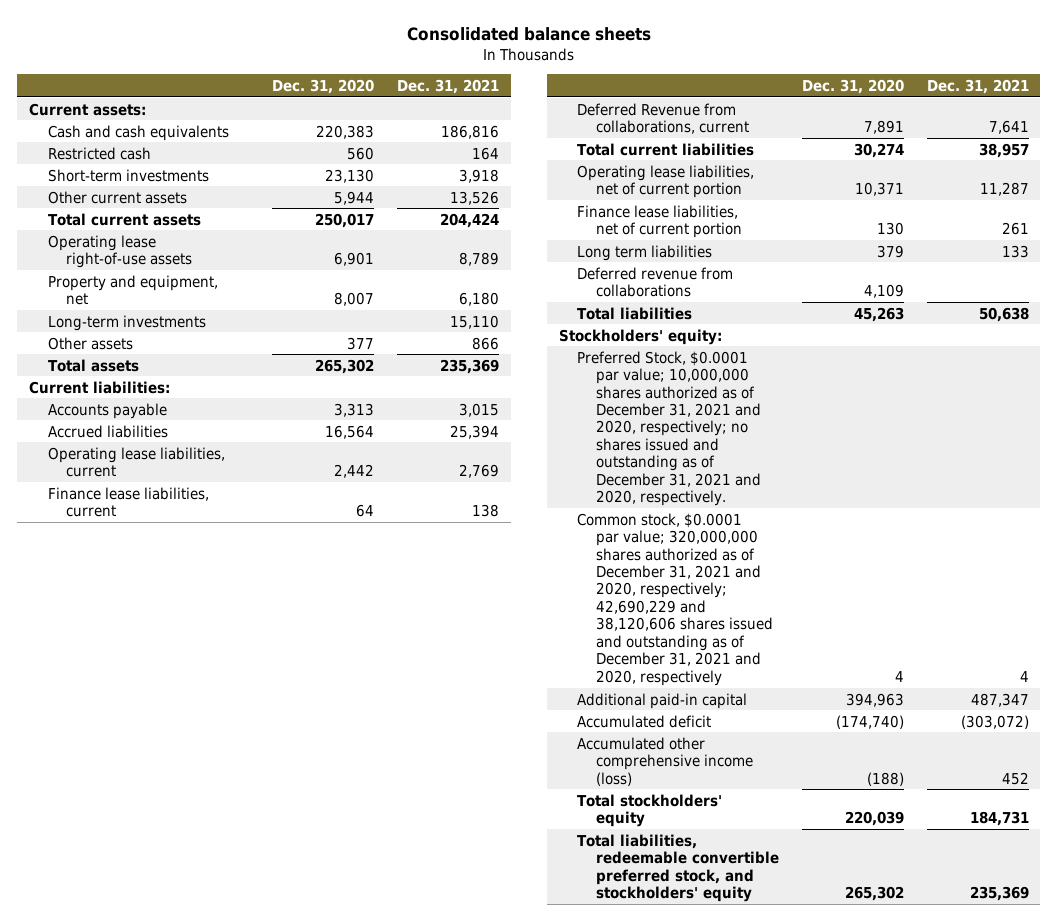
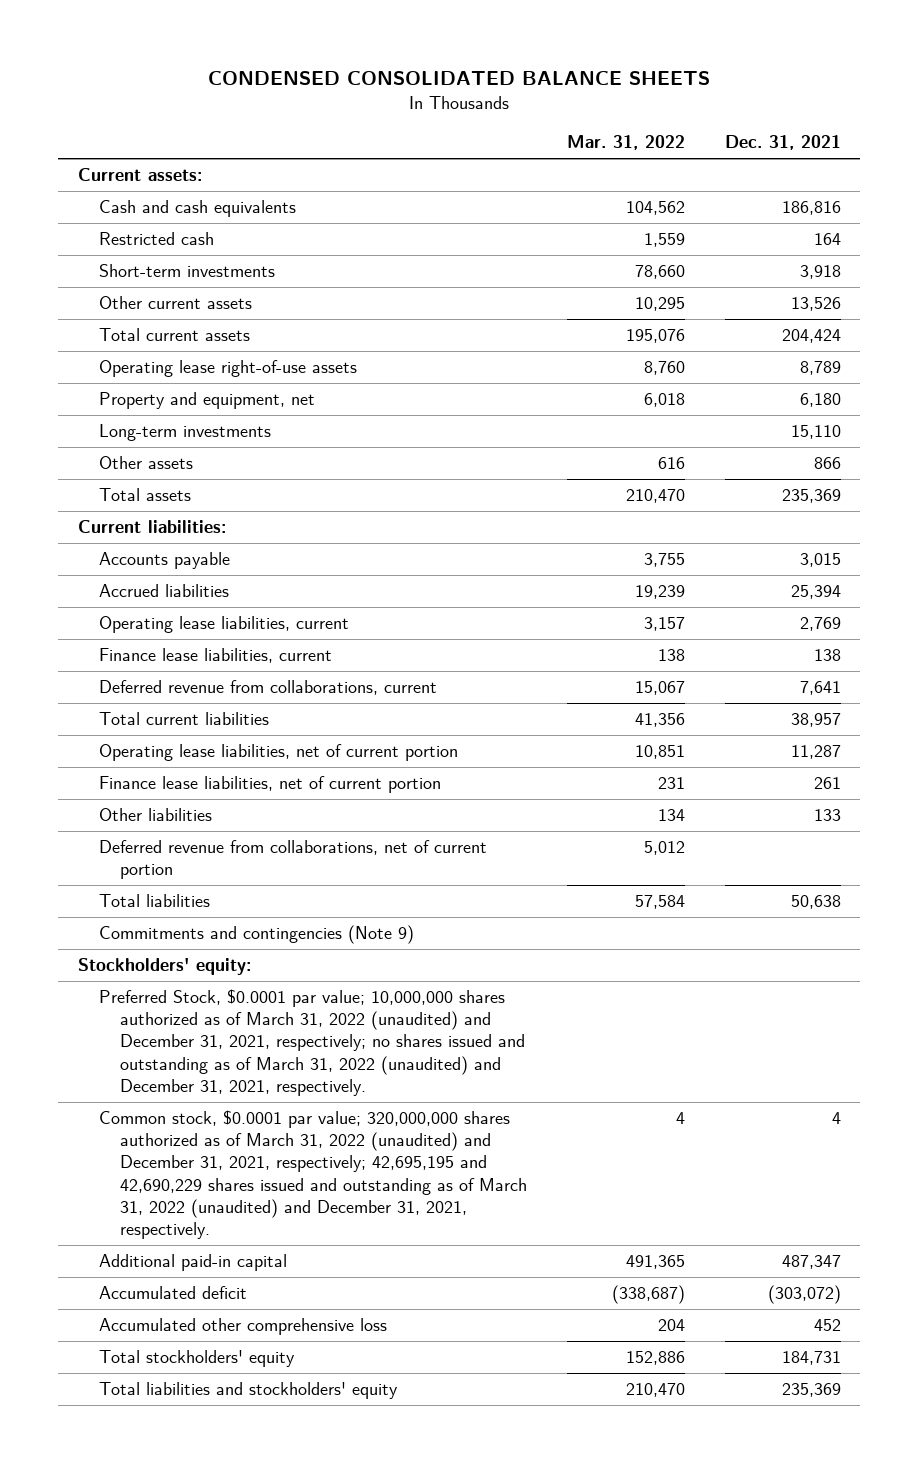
[406,26,651,41] Consolidated balance sheets -> [208,71,711,86] CONDENSED CONSOLIDATED BALANCE SHEETS
[272,78,375,94] Dec. 31, 2020 -> none
none -> [566,135,685,151] Mar. 31, 2022
[577,102,750,135] Deferred Revenue from collaborations, current -> [98,680,437,696] Deferred revenue from collaborations, current
[577,244,713,261] Long term liabilities -> [98,808,212,822] Other liabilities
[577,266,734,298] Deferred revenue from collaborations -> [98,840,487,880] Deferred revenue from collaborations, net of current portion
none -> [98,925,414,945] Commitments and contingencies (Note 9)
[577,350,762,507] Preferred Stock, $0.0001 par value; 10,000,000 shares authorized as of December 31, 2021 and 2020, respectively; no shares issued and outstanding as of December 31, 2021 and 2020, respectively. -> [98,989,526,1096] Preferred Stock, $0.0001 par value; 10,000,000 shares authorized as of March 31, 2022 (unaudited) and December 31, 2021, respectively; no shares issued and outstanding as of March 31, 2022 (unaudited) and December 31, 2021, respectively.
[577,512,774,686] Common stock, $0.0001 par value; 320,000,000 shares authorized as of December 31, 2021 and 2020, respectively; 42,690,229 and 38,120,606 shares issued and outstanding as of December 31, 2021 and 2020, respectively -> [98,1110,528,1239] Common stock, $0.0001 par value; 320,000,000 shares authorized as of March 31, 2022 (unaudited) and December 31, 2021, respectively; 42,695,195 and 42,690,229 shares issued and outstanding as of March 31, 2022 (unaudited) and December 31, 2021, respectively.
[577,736,754,786] Accumulated other comprehensive income (loss) -> [98,1318,387,1336] Accumulated other comprehensive loss
[577,833,780,902] Total liabilities, redeemable convertible preferred stock, and stockholders' equity -> [98,1382,398,1400] Total liabilities and stockholders' equity

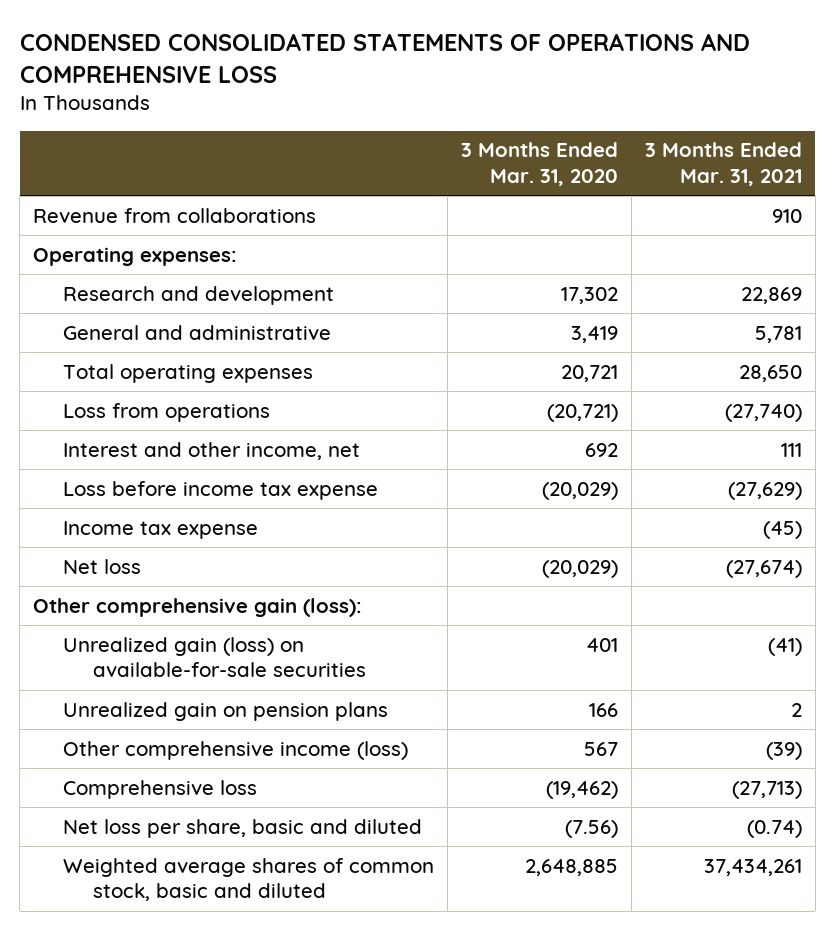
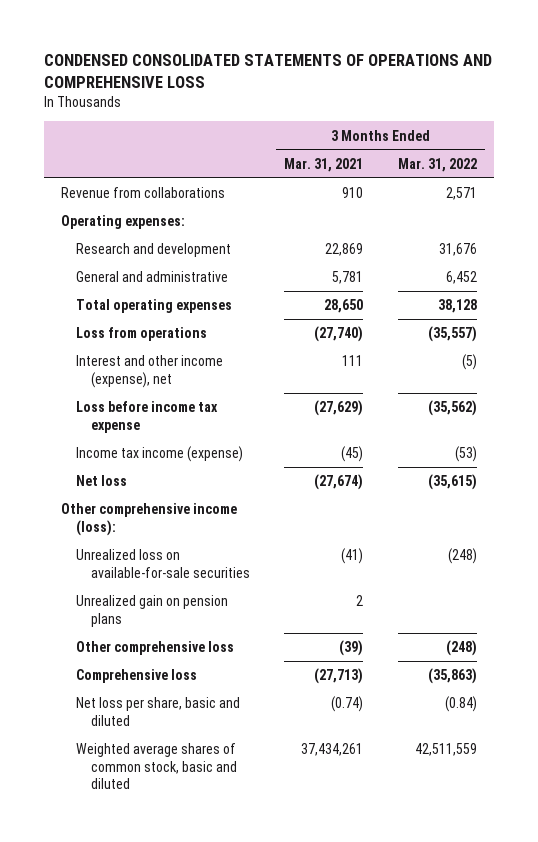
[460,142,618,186] 3 Months Ended Mar. 31, 2020 -> none
none -> [397,157,477,172] Mar. 31, 2022
[62,441,360,460] Interest and other income, net -> [75,355,223,388] Interest and other income (expense), net
[62,520,258,539] Income tax expense -> [75,446,243,463] Income tax income (expense)
[33,597,363,617] Other comprehensive gain (loss): -> [61,503,238,536] Other comprehensive income (loss):
[62,636,366,678] Unrealized gain (loss) on available-for-sale securities -> [75,549,250,578] Unrealized loss on available-for-sale securities
[62,740,408,760] Other comprehensive income (loss) -> [75,641,234,656] Other comprehensive loss

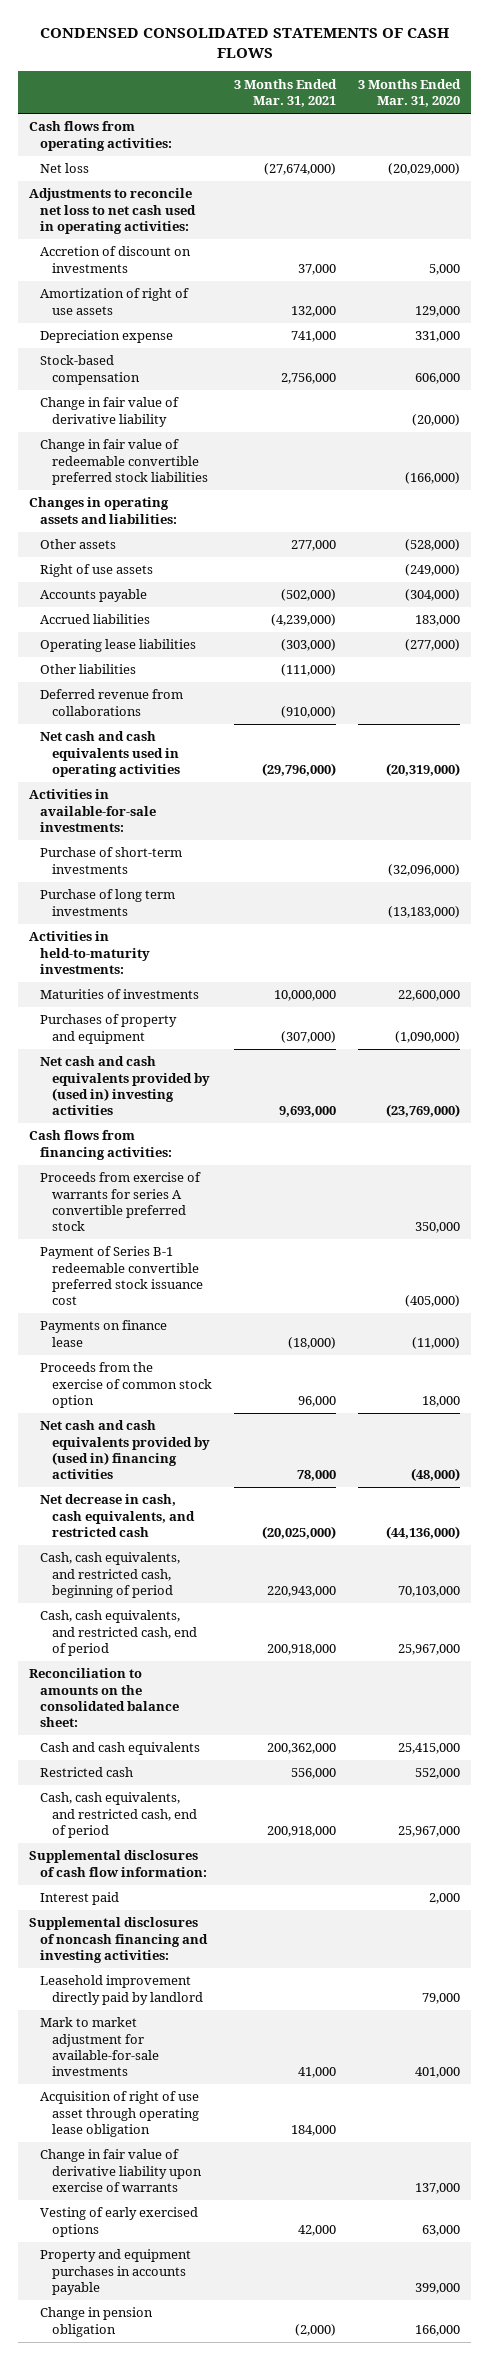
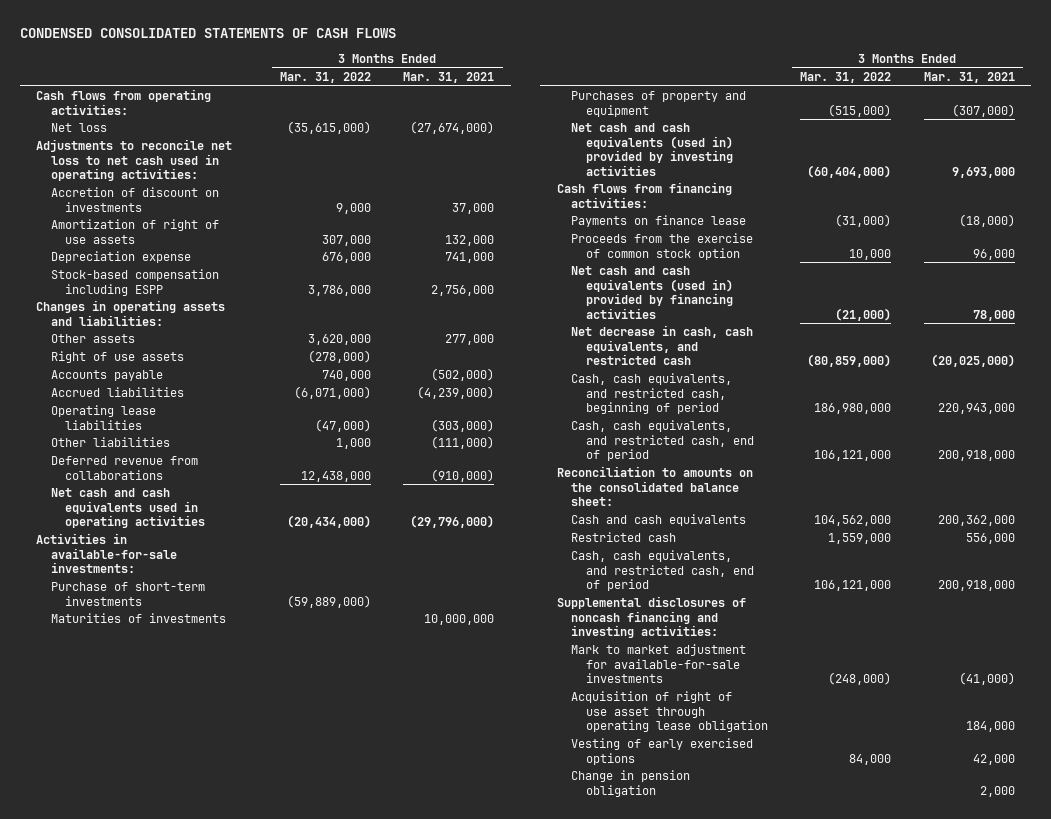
[358,78,462,108] 3 Months Ended Mar. 31, 2020 -> none
none -> [279,71,371,83] Mar. 31, 2022
[40,397,180,427] Change in fair value of derivative liability -> none
[40,439,208,485] Change in fair value of redeemable convertible preferred stock liabilities -> none
[40,355,140,385] Stock-based compensation -> [50,269,219,296] Stock-based compensation including ESPP
[40,889,176,916] Purchase of long term investments -> none
[28,931,151,974] Activities in held-to-maturity investments: -> none
[40,1056,210,1116] Net cash and cash equivalents provided by (used in) investing activities -> [571,123,733,176] Net cash and cash equivalents (used in) provided by investing activities
[40,1172,202,1232] Proceeds from exercise of warrants for series A convertible preferred stock -> none
[40,1246,203,1306] Payment of Series B-1 redeemable convertible preferred stock issuance cost -> none
[40,1420,210,1480] Net cash and cash equivalents provided by (used in) financing activities -> [571,266,733,319] Net cash and cash equivalents (used in) provided by financing activities
[28,1850,208,1877] Supplemental disclosures of cash flow information: -> none
[40,1892,120,1906] Interest paid -> none
[40,1975,203,2005] Leasehold improvement directly paid by landlord -> none
[298,2067,337,2079] 41,000 -> [958,672,1015,686] (41,000)
[40,2149,202,2192] Change in fair value of derivative liability upon exercise of warrants -> none
[40,2249,192,2295] Property and equipment purchases in accounts payable -> none
[295,2323,337,2336] (2,000) -> [979,785,1015,797] 2,000

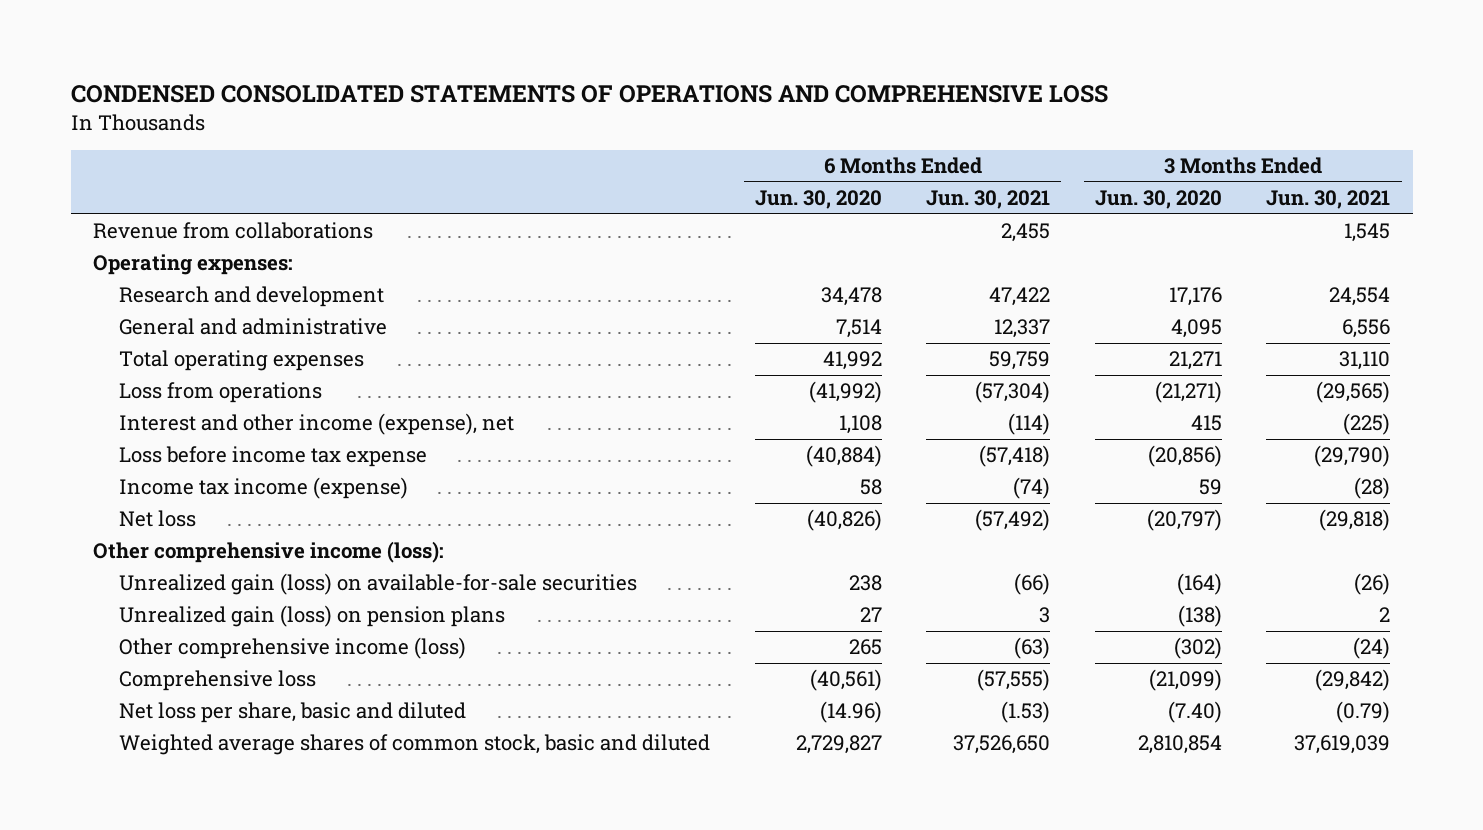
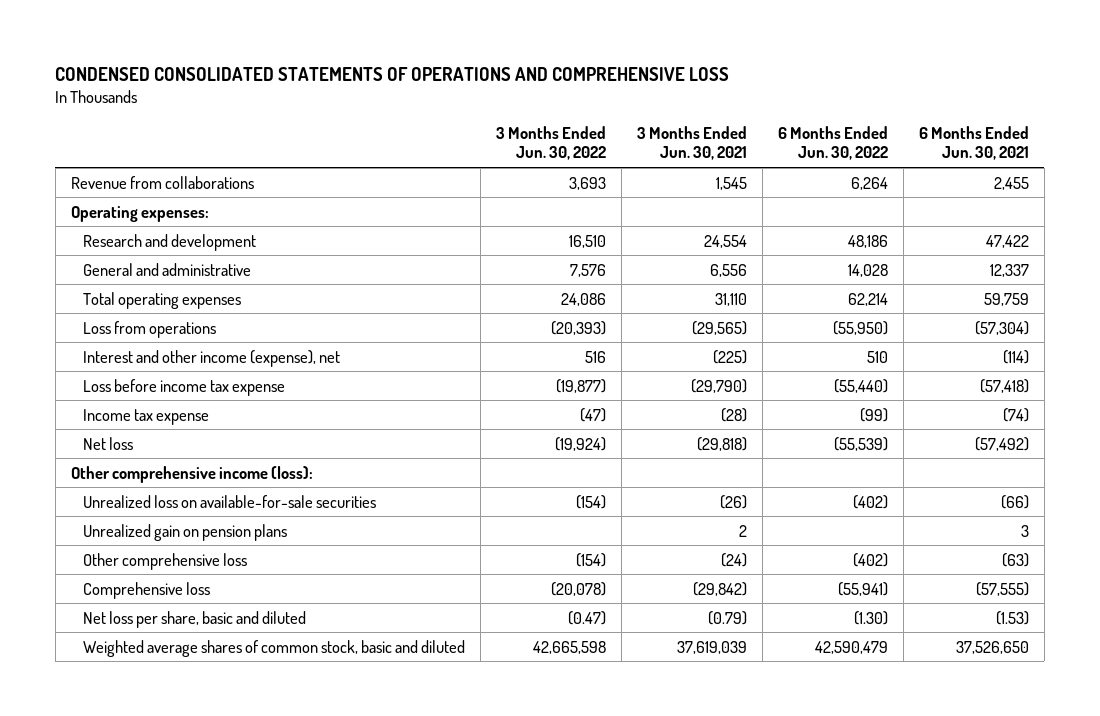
[754,190,882,210] Jun. 30, 2020 -> none
[1094,190,1222,210] Jun. 30, 2020 -> none
none -> [496,126,607,161] 3 Months Ended Jun. 30, 2022
none -> [777,126,888,161] 6 Months Ended Jun. 30, 2022
[119,477,409,500] Income tax income (expense) -> [83,408,210,425] Income tax expense
[119,573,638,596] Unrealized gain (loss) on available-for-sale securities -> [83,494,377,508] Unrealized loss on available-for-sale securities
[119,605,506,628] Unrealized gain (loss) on pension plans -> [83,523,288,541] Unrealized gain on pension plans
[119,637,467,660] Other comprehensive income (loss) -> [83,552,248,570] Other comprehensive loss

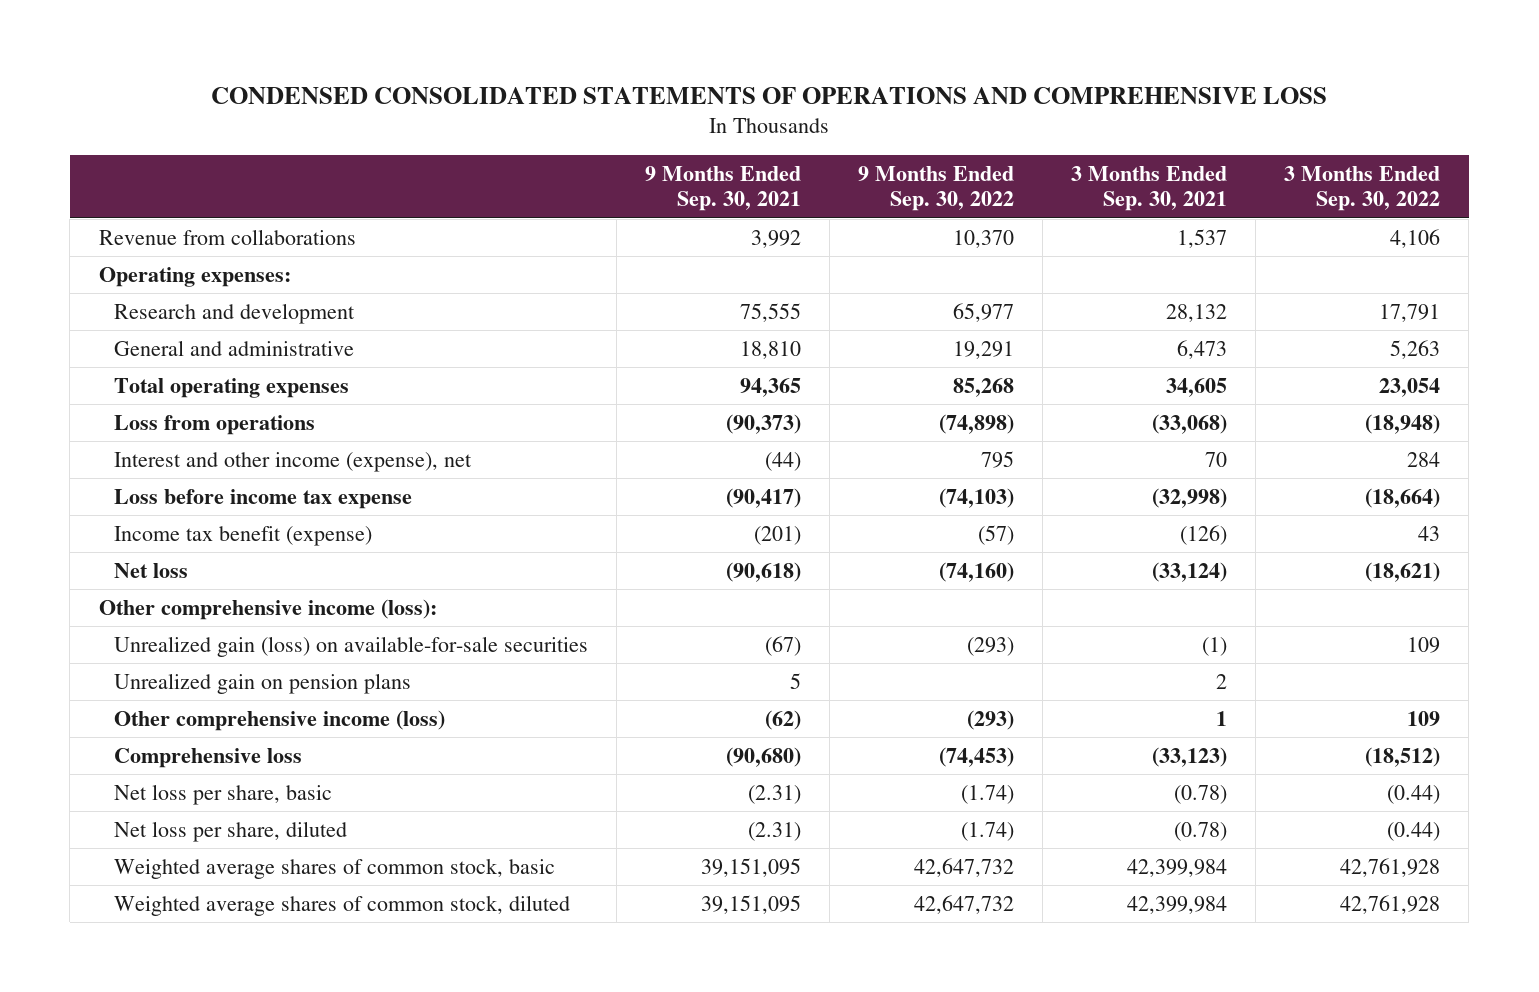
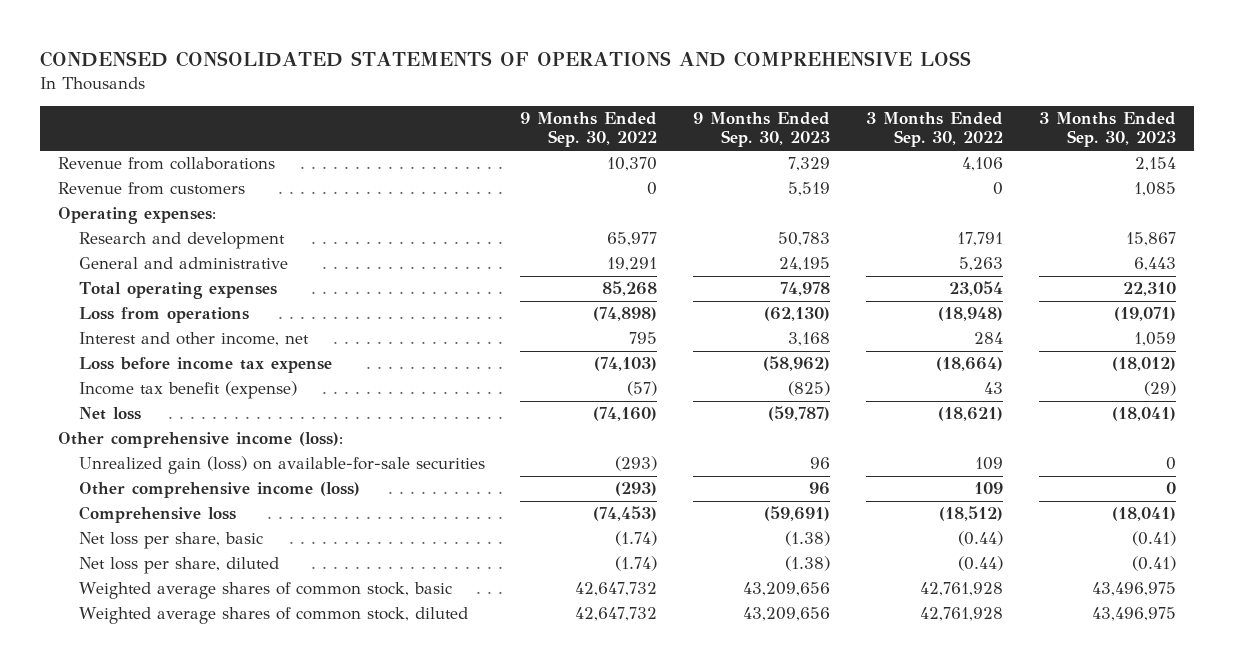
[645,165,802,212] 9 Months Ended Sep. 30, 2021 -> none
[1071,165,1228,212] 3 Months Ended Sep. 30, 2021 -> none
none -> [693,111,831,148] 9 Months Ended Sep. 30, 2023
none -> [1039,111,1177,148] 3 Months Ended Sep. 30, 2023
none -> [57,182,245,196] Revenue from customers
[113,451,472,472] Interest and other income (expense), net -> [78,332,309,347] Interest and other income, net
[113,672,411,694] Unrealized gain on pension plans -> none

